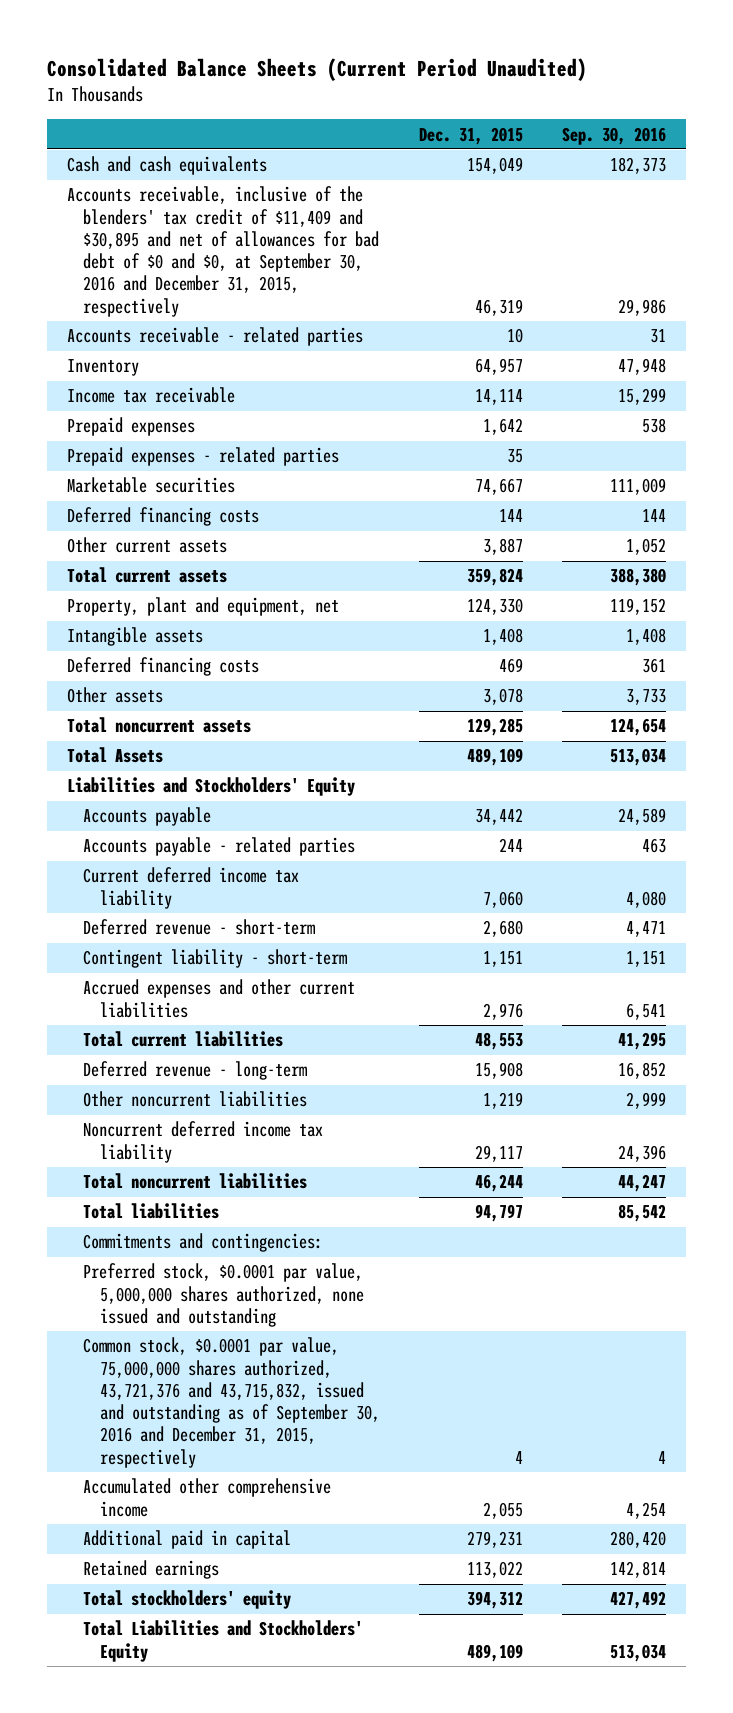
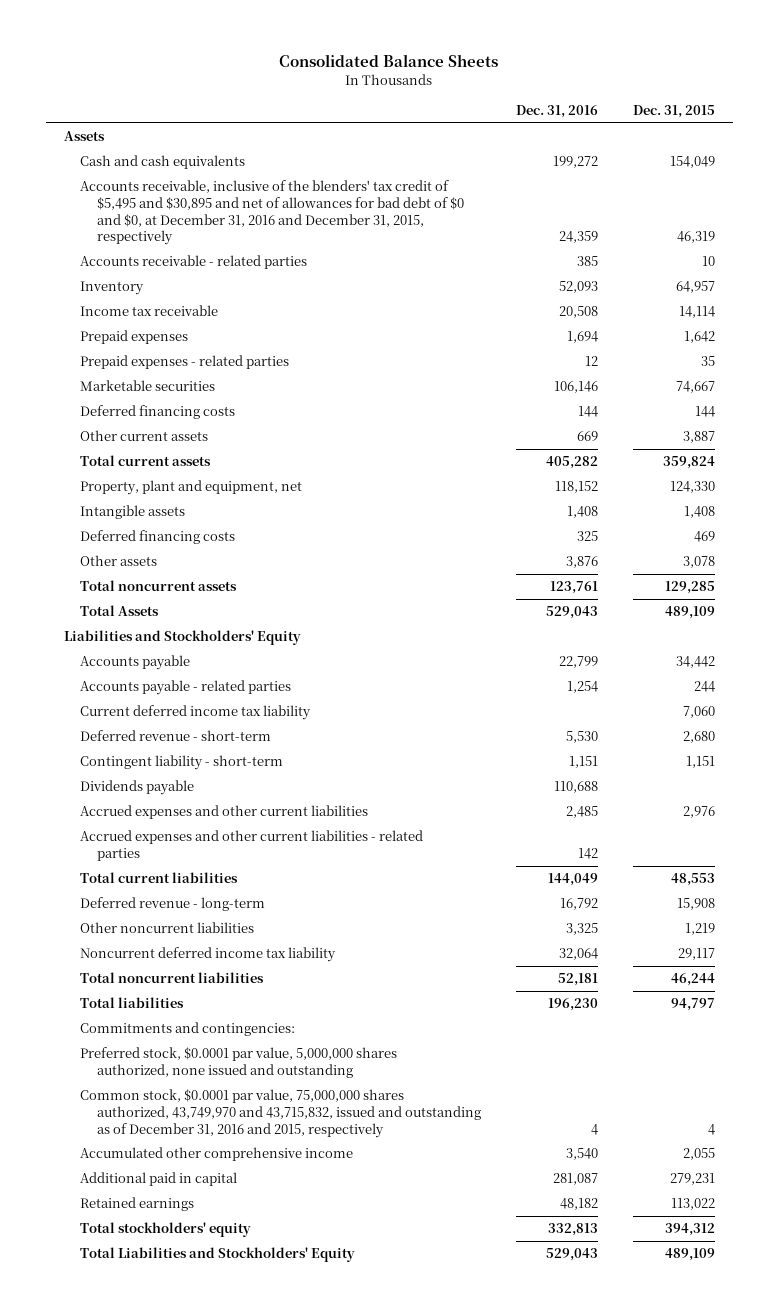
[47,57,588,81] Consolidated Balance Sheets (Current Period Unaudited) -> [279,53,499,67] Consolidated Balance Sheets
[562,126,667,145] Sep. 30, 2016 -> none
none -> [516,105,599,119] Dec. 31, 2016
none -> [63,131,105,142] Assets
[66,186,380,317] Accounts receivable, inclusive of the blenders' tax credit of $11,409 and $30,895 and net of allowances for bad debt of $0 and $0, at September 30, 2016 and December 31, 2015, respectively -> [80,180,465,246] Accounts receivable, inclusive of the blenders' tax credit of $5,495 and $30,895 and net of allowances for bad debt of $0 and $0, at December 31, 2016 and December 31, 2015, respectively
none -> [80,780,195,796] Dividends payable
none -> [80,830,424,861] Accrued expenses and other current liabilities - related parties
[83,1337,380,1468] Common stock, $0.0001 par value, 75,000,000 shares authorized, 43,721,376 and 43,715,832, issued and outstanding as of September 30, 2016 and December 31, 2015, respectively -> [80,1089,482,1138] Common stock, $0.0001 par value, 75,000,000 shares authorized, 43,749,970 and 43,715,832, issued and outstanding as of December 31, 2016 and 2015, respectively

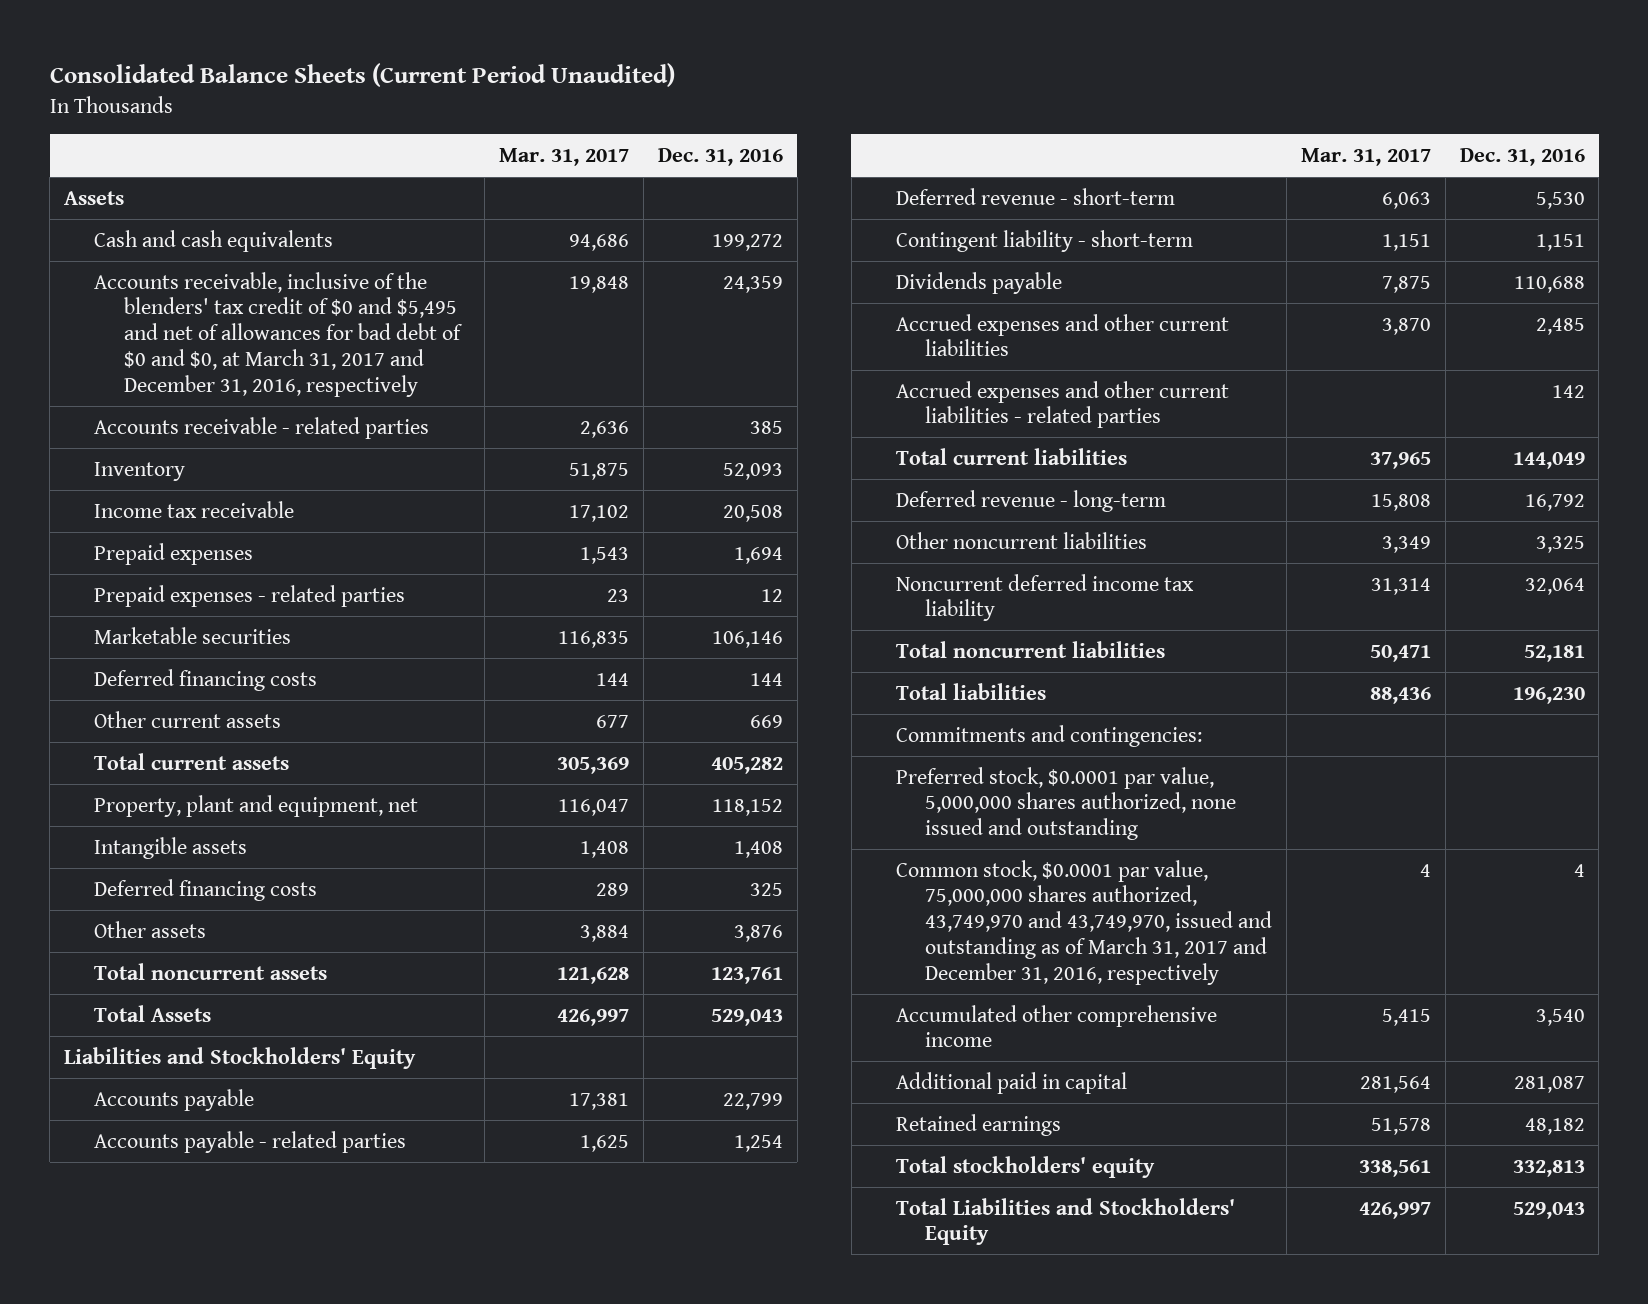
[279,53,499,67] Consolidated Balance Sheets -> [49,63,675,88] Consolidated Balance Sheets (Current Period Unaudited)
[633,105,716,119] Dec. 31, 2015 -> none
none -> [499,147,630,166] Mar. 31, 2017
[80,180,465,246] Accounts receivable, inclusive of the blenders' tax credit of $5,495 and $30,895 and net of allowances for bad debt of $0 and $0, at December 31, 2016 and December 31, 2015, respectively -> [93,271,463,397] Accounts receivable, inclusive of the blenders' tax credit of $0 and $5,495 and net of allowances for bad debt of $0 and $0, at March 31, 2017 and December 31, 2016, respectively
[80,705,312,721] Current deferred income tax liability -> none
[80,1089,482,1138] Common stock, $0.0001 par value, 75,000,000 shares authorized, 43,749,970 and 43,715,832, issued and outstanding as of December 31, 2016 and 2015, respectively -> [895,859,1273,985] Common stock, $0.0001 par value, 75,000,000 shares authorized, 43,749,970 and 43,749,970, issued and outstanding as of March 31, 2017 and December 31, 2016, respectively

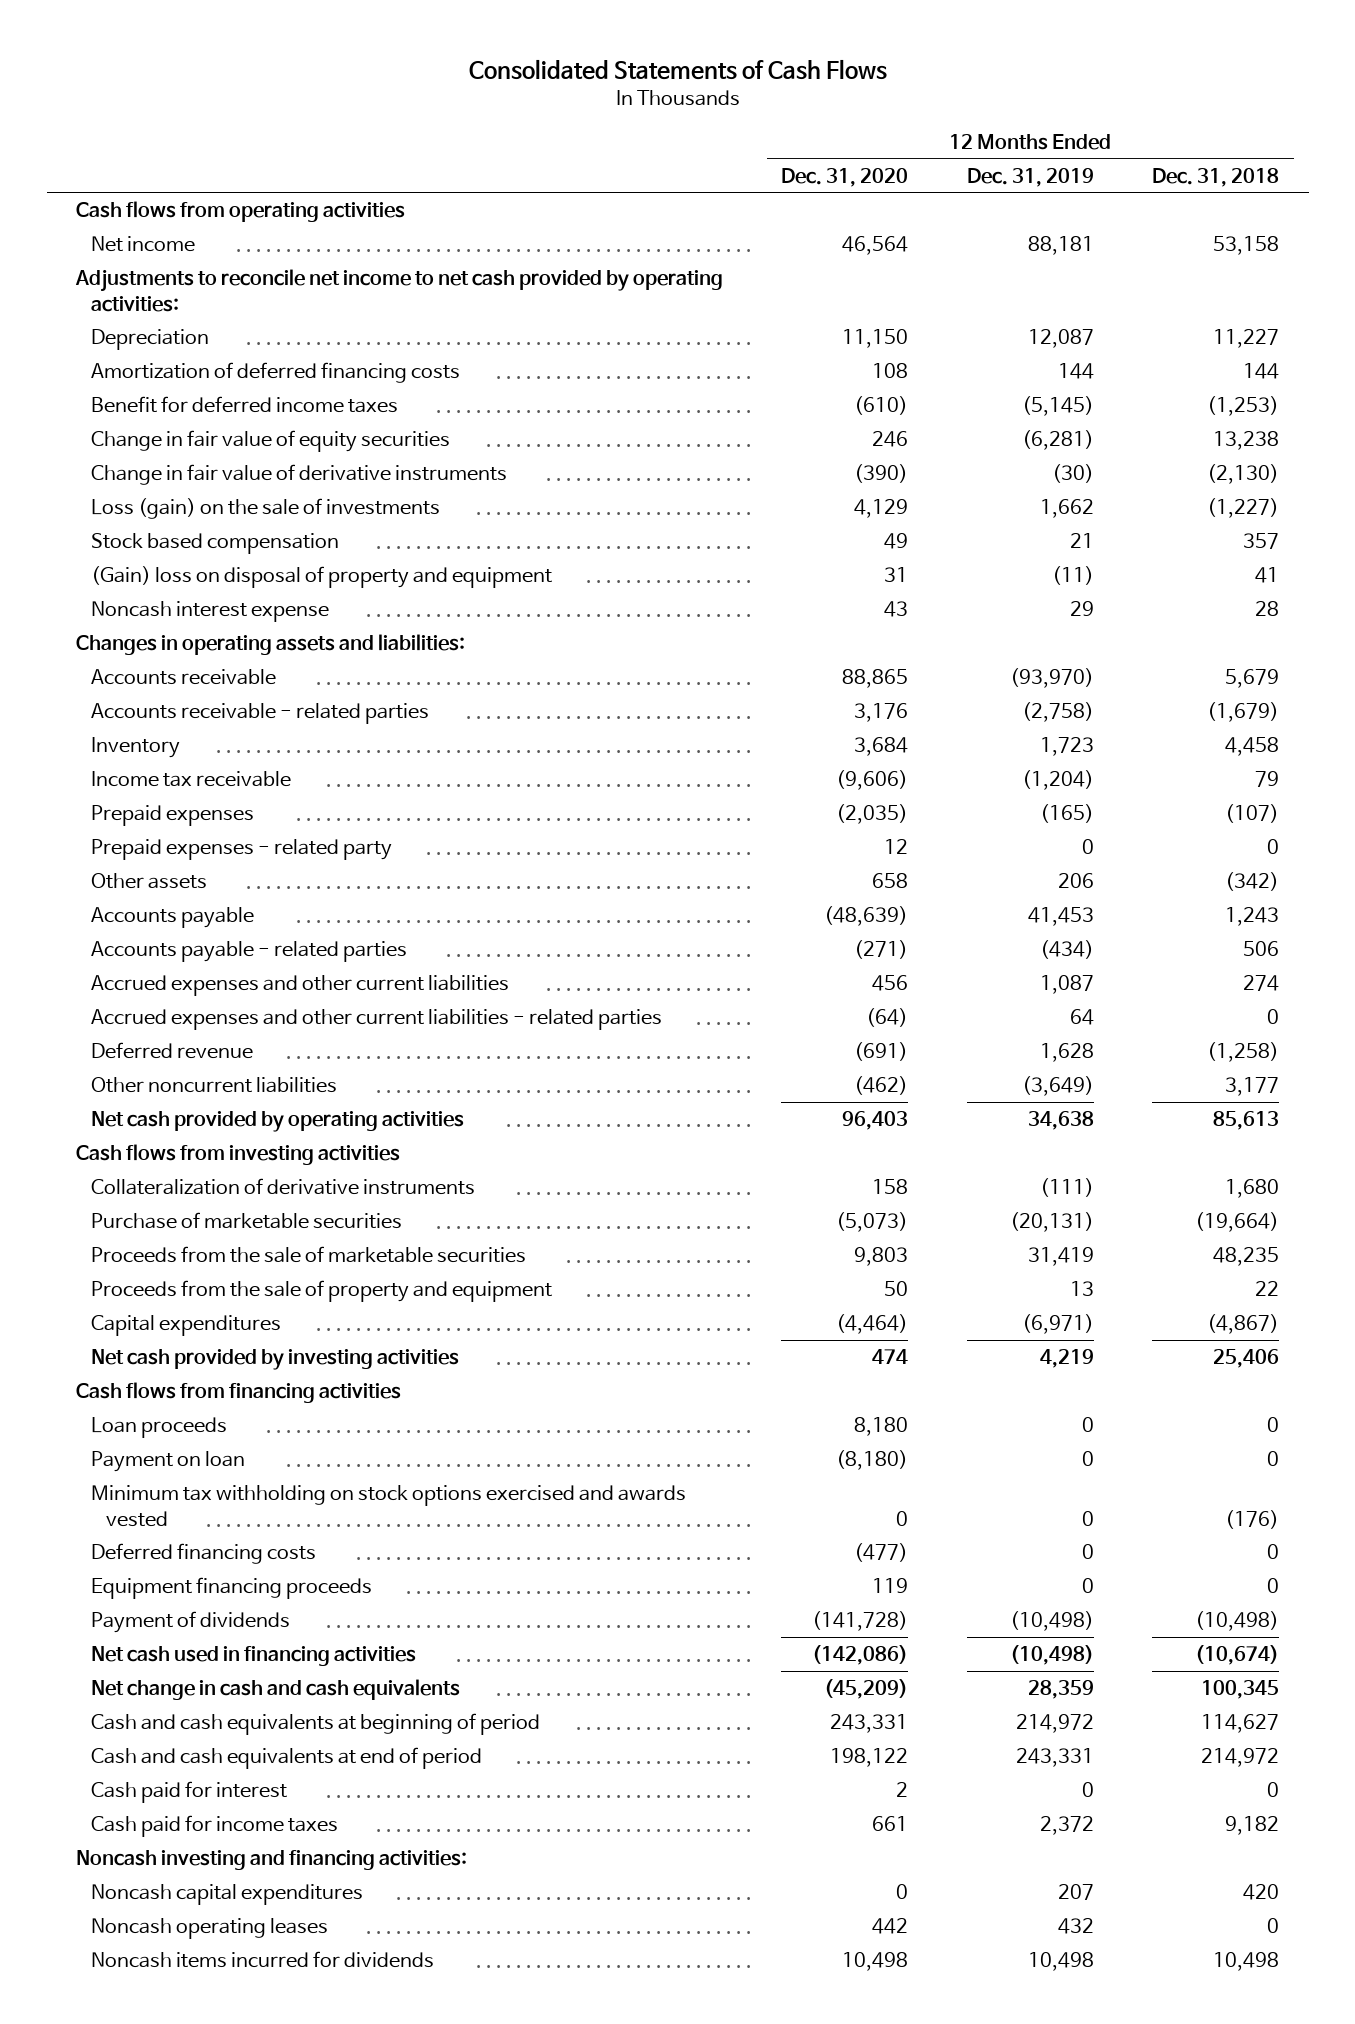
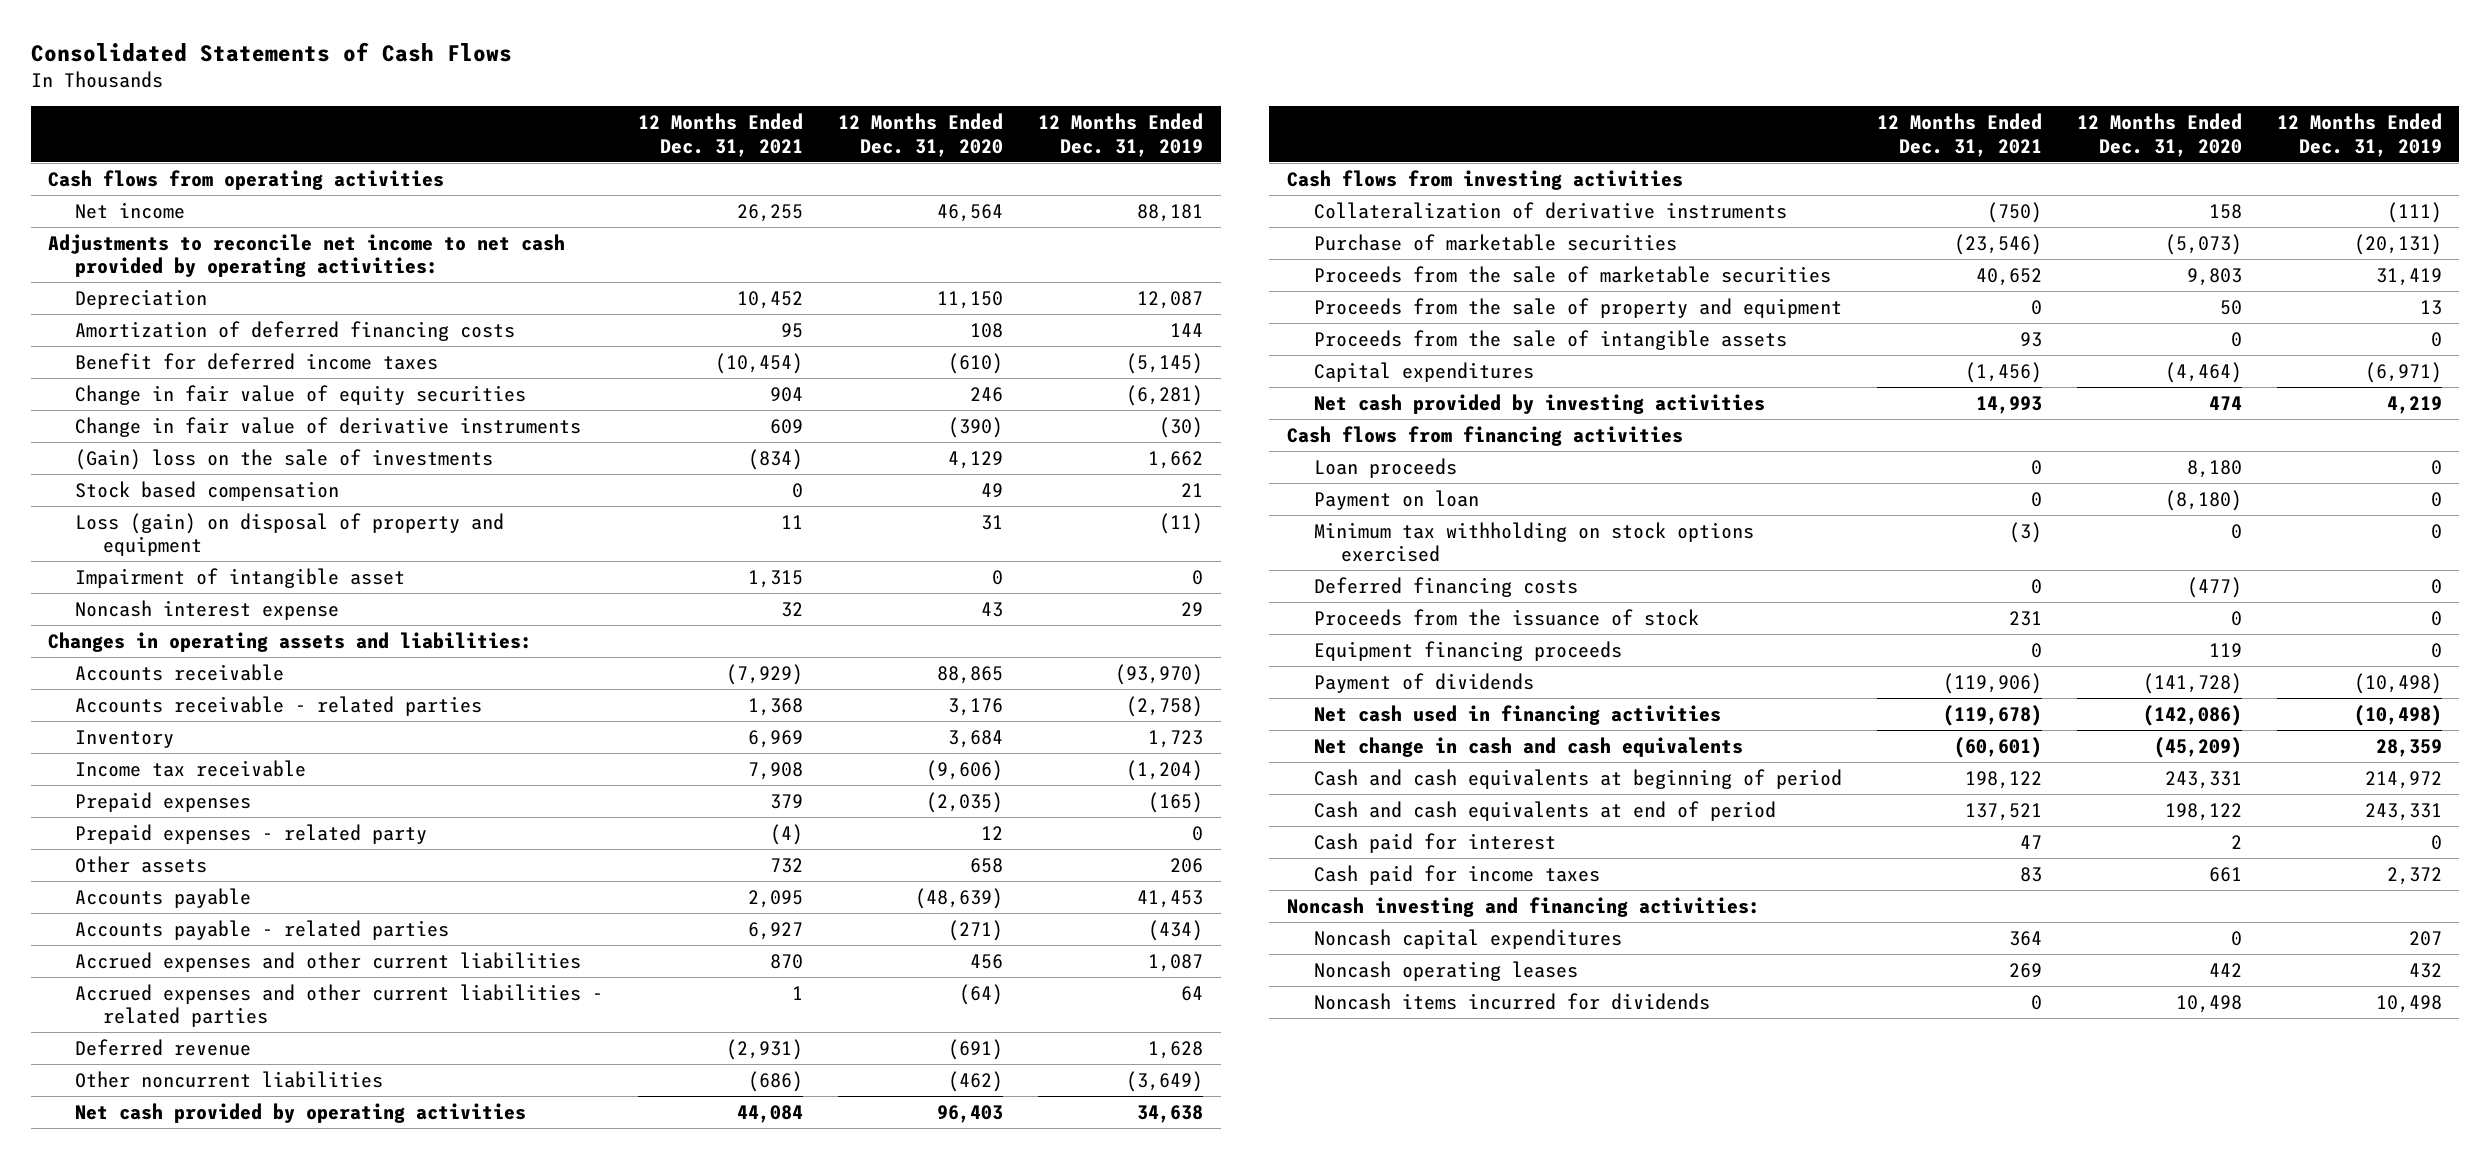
[1152,167,1280,187] Dec. 31, 2018 -> none
none -> [638,113,804,157] 12 Months Ended Dec. 31, 2021
[90,498,440,520] Loss (gain) on the sale of investments -> [75,448,494,470] (Gain) loss on the sale of investments
[90,566,552,589] (Gain) loss on disposal of property and equipment -> [75,512,505,557] Loss (gain) on disposal of property and equipment
none -> [75,567,406,588] Impairment of intangible asset
none -> [1313,329,1787,350] Proceeds from the sale of intangible assets
[90,1485,686,1527] Minimum tax withholding on stock options exercised and awards vested -> [1313,521,1754,563] Minimum tax withholding on stock options exercised
none -> [1313,608,1699,626] Proceeds from the issuance of stock

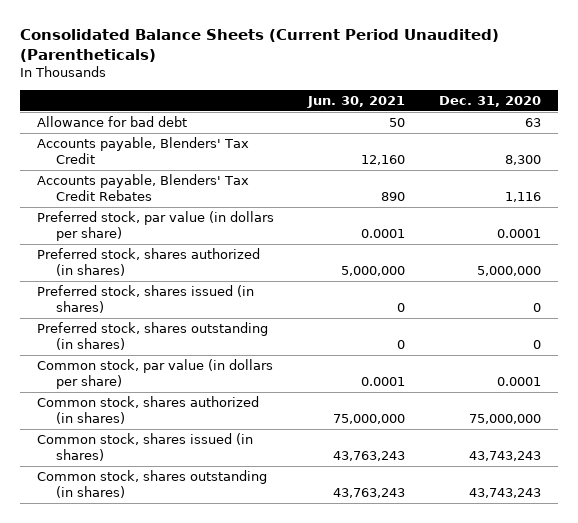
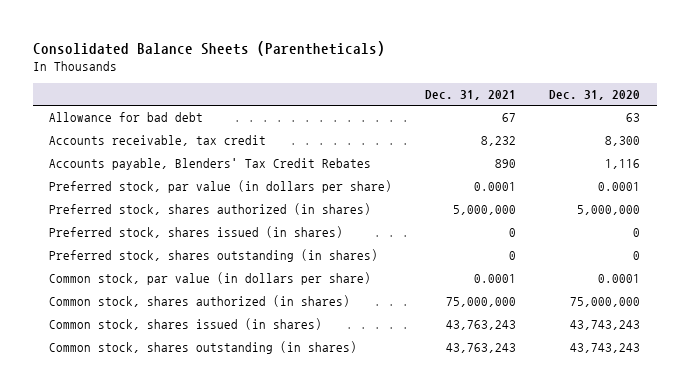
[19,28,499,62] Consolidated Balance Sheets (Current Period Unaudited) (Parentheticals) -> [32,40,385,56] Consolidated Balance Sheets (Parentheticals)
[306,96,405,109] Jun. 30, 2021 -> none
none -> [425,90,517,101] Dec. 31, 2021
[36,136,249,164] Accounts payable, Blenders' Tax Credit -> [49,135,267,147] Accounts receivable, tax credit

